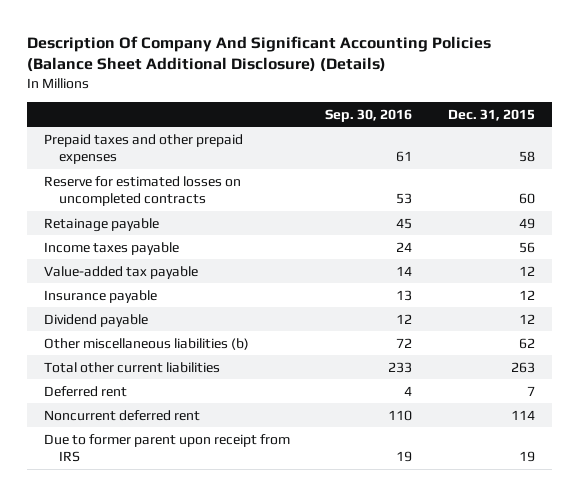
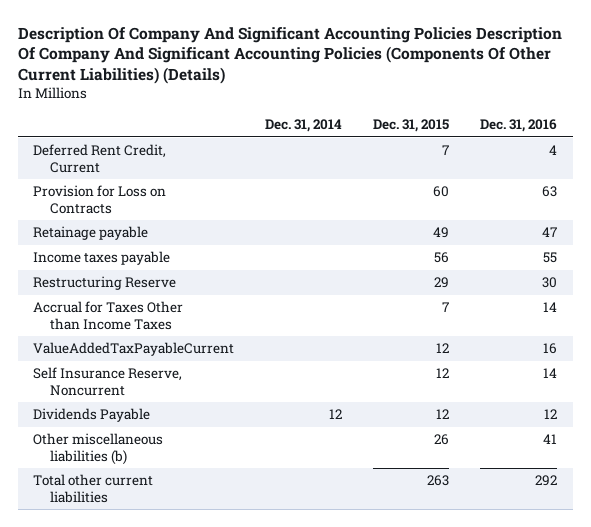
[26,36,491,73] Description Of Company And Significant Accounting Policies (Balance Sheet Additional Disclosure) (Details) -> [17,26,562,85] Description Of Company And Significant Accounting Policies Description Of Company And Significant Accounting Policies (Components Of Other Current Liabilities) (Details)
[325,108,413,122] Sep. 30, 2016 -> none
none -> [265,118,343,132] Dec. 31, 2014
none -> [480,118,558,132] Dec. 31, 2016
[44,133,244,164] Prepaid taxes and other prepaid expenses -> none
none -> [33,144,167,173] Deferred Rent Credit, Current
[44,175,242,206] Reserve for estimated losses on uncompleted contracts -> [33,185,167,214] Provision for Loss on Contracts
none -> [33,276,177,291] Restructuring Reserve
none -> [33,301,184,330] Accrual for Taxes Other than Income Taxes
[44,265,199,279] Value-added tax payable -> [33,342,235,357] ValueAddedTaxPayableCurrent
[44,289,158,303] Insurance payable -> [33,367,183,396] Self Insurance Reserve, Noncurrent
[44,313,149,327] Dividend payable -> [33,408,151,423] Dividends Payable
[518,337,535,349] 62 -> [434,434,450,446] 26
[44,385,128,397] Deferred rent -> none
[44,409,201,421] Noncurrent deferred rent -> none
[44,433,291,462] Due to former parent upon receipt from IRS -> none

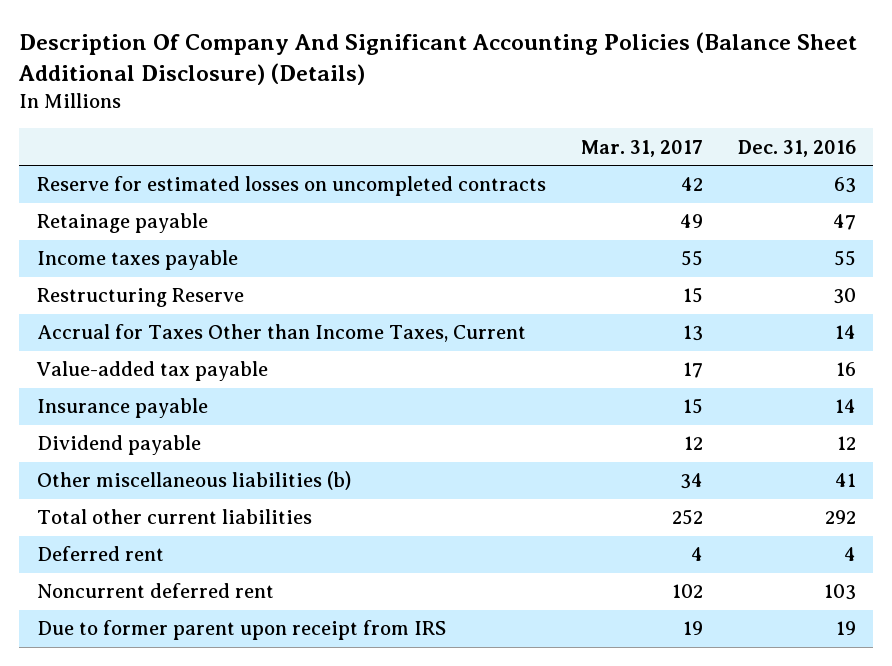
[17,26,562,85] Description Of Company And Significant Accounting Policies Description Of Company And Significant Accounting Policies (Components Of Other Current Liabilities) (Details) -> [18,32,858,86] Description Of Company And Significant Accounting Policies (Balance Sheet Additional Disclosure) (Details)
[265,118,343,132] Dec. 31, 2014 -> none
[373,118,450,132] Dec. 31, 2015 -> none
none -> [580,139,703,157] Mar. 31, 2017
[33,144,167,173] Deferred Rent Credit, Current -> none
[33,185,167,214] Provision for Loss on Contracts -> [36,176,546,197] Reserve for estimated losses on uncompleted contracts
[33,301,184,330] Accrual for Taxes Other than Income Taxes -> [36,324,526,343] Accrual for Taxes Other than Income Taxes, Current
[33,342,235,357] ValueAddedTaxPayableCurrent -> [35,361,268,382] Value-added tax payable
[33,367,183,396] Self Insurance Reserve, Noncurrent -> [36,398,208,419] Insurance payable
[33,408,151,423] Dividends Payable -> [36,435,201,456] Dividend payable
none -> [36,546,164,562] Deferred rent
none -> [36,583,274,599] Noncurrent deferred rent
none -> [36,620,446,641] Due to former parent upon receipt from IRS

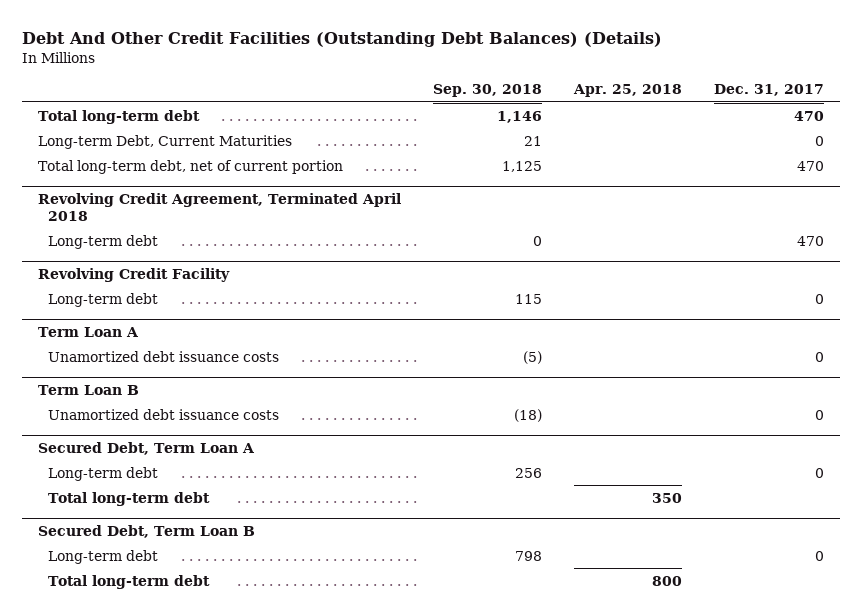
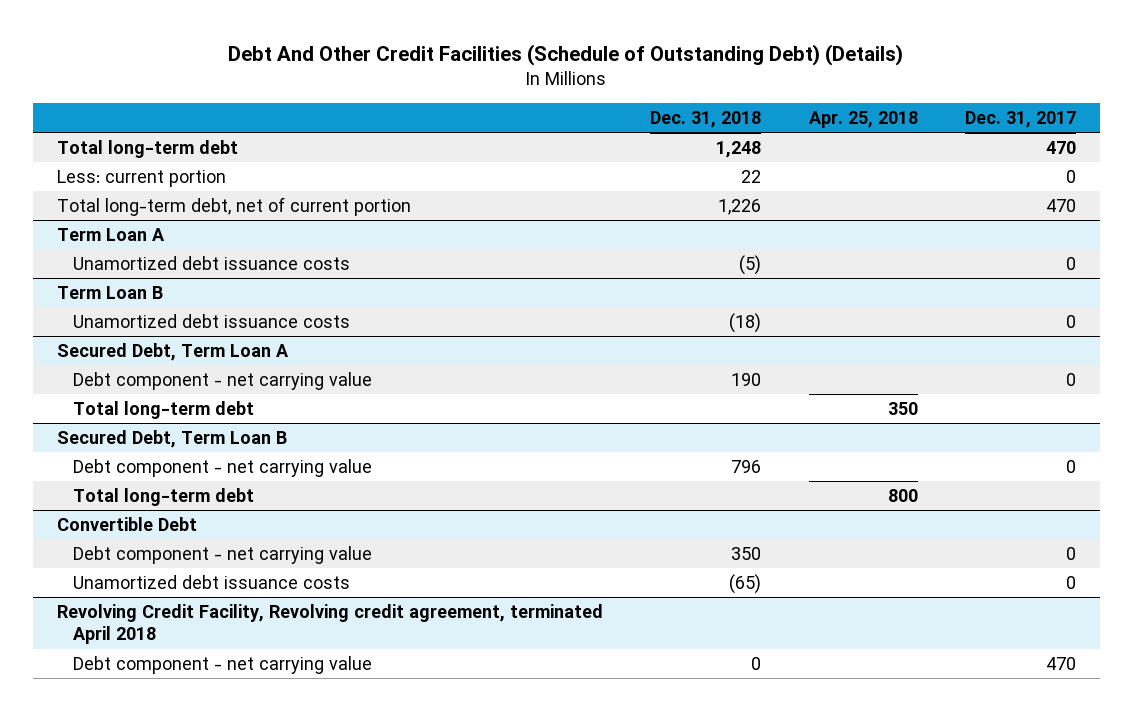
[21,31,662,47] Debt And Other Credit Facilities (Outstanding Debt Balances) (Details) -> [228,43,904,66] Debt And Other Credit Facilities (Schedule of Outstanding Debt) (Details)
[433,84,543,98] Sep. 30, 2018 -> none
none -> [650,110,762,128] Dec. 31, 2018
[37,134,292,149] Long-term Debt, Current Maturities -> [56,170,226,188] Less: current portion
[37,192,401,221] Revolving Credit Agreement, Terminated April 2018 -> none
[48,234,159,249] Long-term debt -> none
[37,267,230,282] Revolving Credit Facility -> none
[48,292,159,307] Long-term debt -> none
[48,466,159,481] Long-term debt -> [73,372,373,391] Debt component - net carrying value
[48,549,159,564] Long-term debt -> [73,459,373,478] Debt component - net carrying value
none -> [56,517,197,532] Convertible Debt
none -> [73,546,373,565] Debt component - net carrying value
none -> [73,575,351,590] Unamortized debt issuance costs
none -> [56,604,603,645] Revolving Credit Facility, Revolving credit agreement, terminated April 2018
none -> [73,656,373,675] Debt component - net carrying value

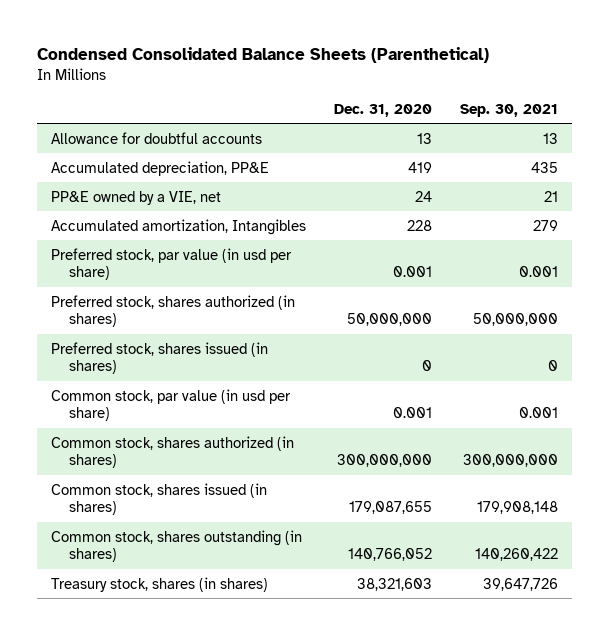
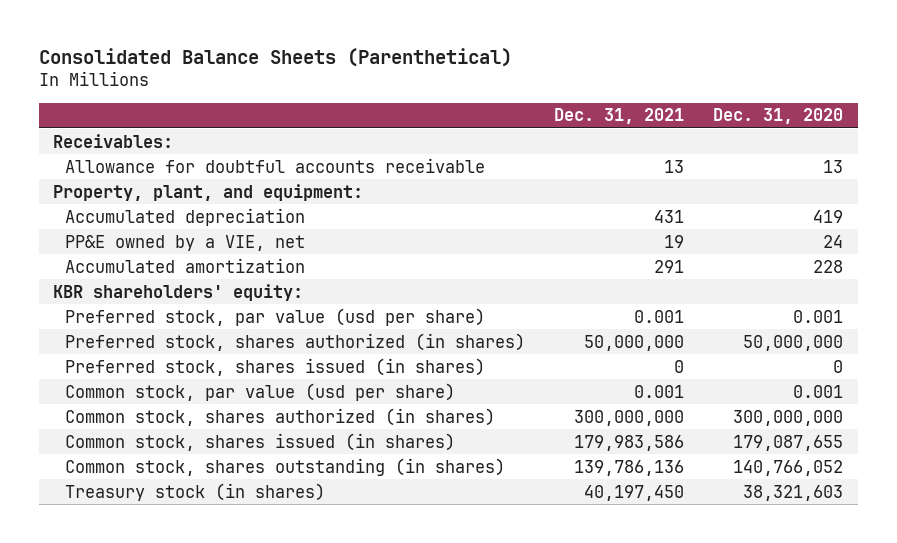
[37,46,490,63] Condensed Consolidated Balance Sheets (Parenthetical) -> [38,48,512,68] Consolidated Balance Sheets (Parenthetical)
[459,103,558,117] Sep. 30, 2021 -> none
none -> [554,108,685,125] Dec. 31, 2021
none -> [53,133,174,148] Receivables:
[51,131,263,144] Allowance for doubtful accounts -> [64,157,485,173] Allowance for doubtful accounts receivable
none -> [53,183,364,201] Property, plant, and equipment:
[51,160,270,176] Accumulated depreciation, PP&E -> [64,207,305,226] Accumulated depreciation
[51,218,307,235] Accumulated amortization, Intangibles -> [64,257,305,273] Accumulated amortization
none -> [53,283,304,301] KBR shareholders' equity:
[51,247,293,281] Preferred stock, par value (in usd per share) -> [64,307,485,326] Preferred stock, par value (usd per share)
[51,388,292,422] Common stock, par value (in usd per share) -> [64,382,455,401] Common stock, par value (usd per share)
[51,576,269,592] Treasury stock, shares (in shares) -> [64,482,325,501] Treasury stock (in shares)

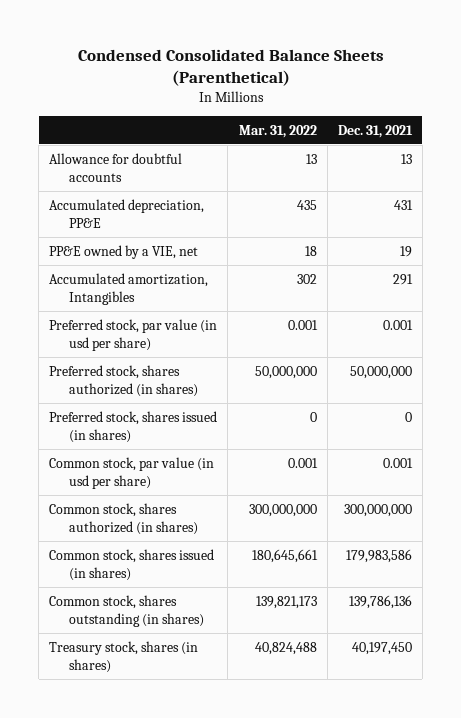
[38,48,512,68] Consolidated Balance Sheets (Parenthetical) -> [77,48,384,86] Condensed Consolidated Balance Sheets (Parenthetical)
[713,108,844,125] Dec. 31, 2020 -> none
none -> [238,124,317,138] Mar. 31, 2022
[53,133,174,148] Receivables: -> none
[53,183,364,201] Property, plant, and equipment: -> none
[64,157,485,173] Allowance for doubtful accounts receivable -> [49,152,183,182] Allowance for doubtful accounts
[64,207,305,226] Accumulated depreciation -> [49,198,205,228] Accumulated depreciation, PP&E
[53,283,304,301] KBR shareholders' equity: -> none
[64,257,305,273] Accumulated amortization -> [49,272,209,305] Accumulated amortization, Intangibles
[64,307,485,326] Preferred stock, par value (usd per share) -> [49,318,218,351] Preferred stock, par value (in usd per share)
[64,382,455,401] Common stock, par value (usd per share) -> [49,456,215,489] Common stock, par value (in usd per share)
[64,482,325,501] Treasury stock (in shares) -> [49,640,199,673] Treasury stock, shares (in shares)

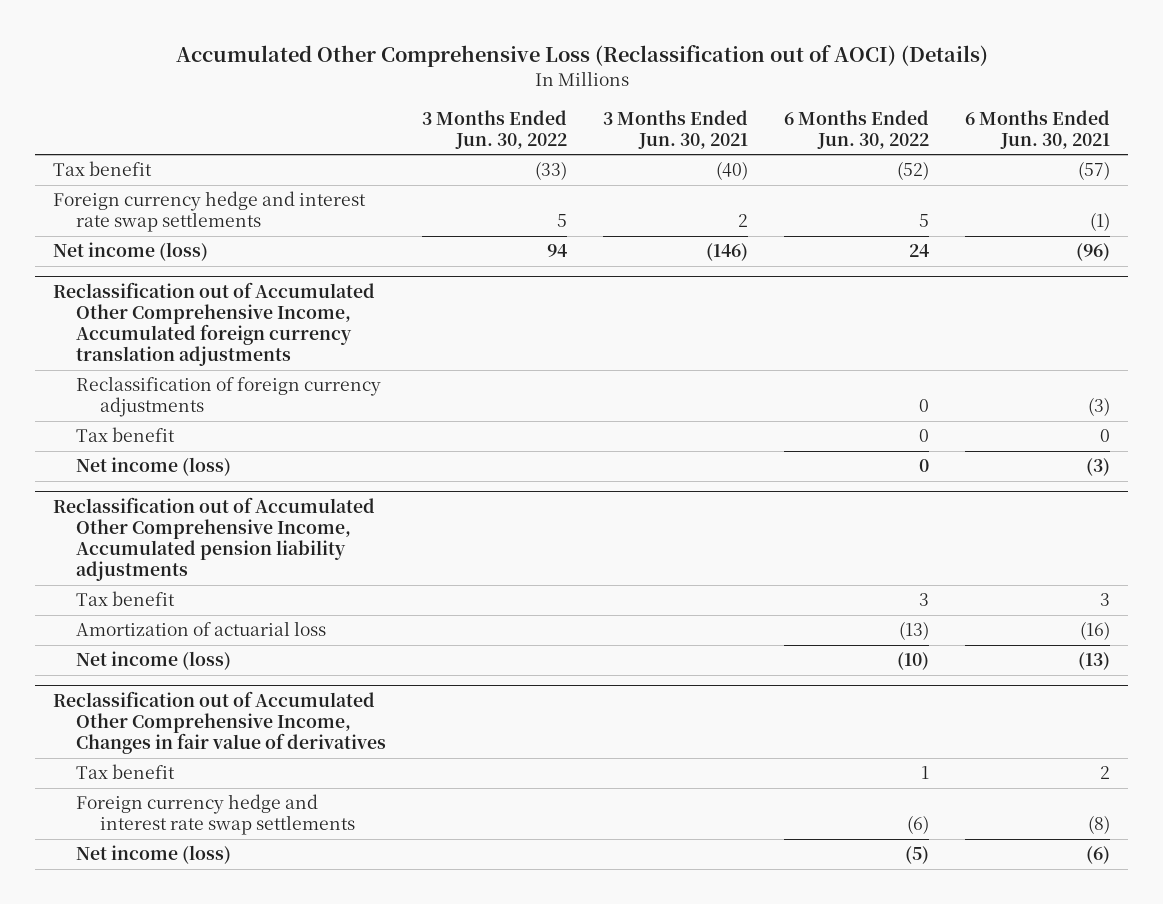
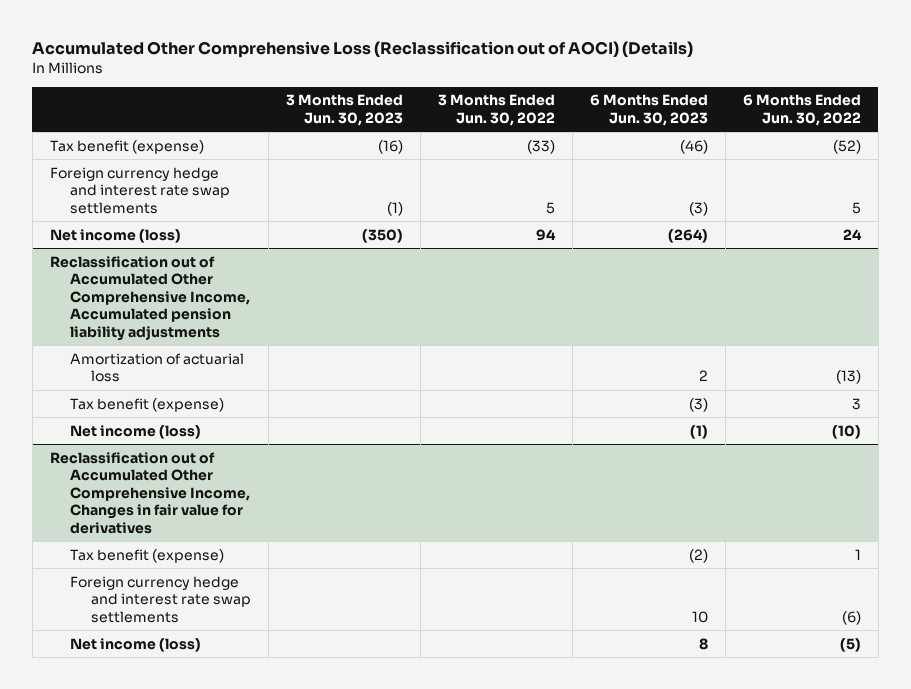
[603,109,749,149] 3 Months Ended Jun. 30, 2021 -> none
[965,109,1111,149] 6 Months Ended Jun. 30, 2021 -> none
none -> [285,94,403,126] 3 Months Ended Jun. 30, 2023
none -> [589,94,708,126] 6 Months Ended Jun. 30, 2023
[53,161,153,177] Tax benefit -> [49,139,204,154] Tax benefit (expense)
[53,281,376,367] Reclassification out of Accumulated Other Comprehensive Income, Accumulated foreign currency translation adjustments -> none
[76,376,382,418] Reclassification of foreign currency adjustments -> none
[76,427,176,443] Tax benefit -> none
[76,457,232,477] Net income (loss) -> none
[76,591,176,607] Tax benefit -> none
none -> [70,397,225,412] Tax benefit (expense)
[53,690,387,755] Reclassification out of Accumulated Other Comprehensive Income, Changes in fair value of derivatives -> [49,451,251,534] Reclassification out of Accumulated Other Comprehensive Income, Changes in fair value for derivatives
[76,764,176,780] Tax benefit -> [70,548,225,563] Tax benefit (expense)

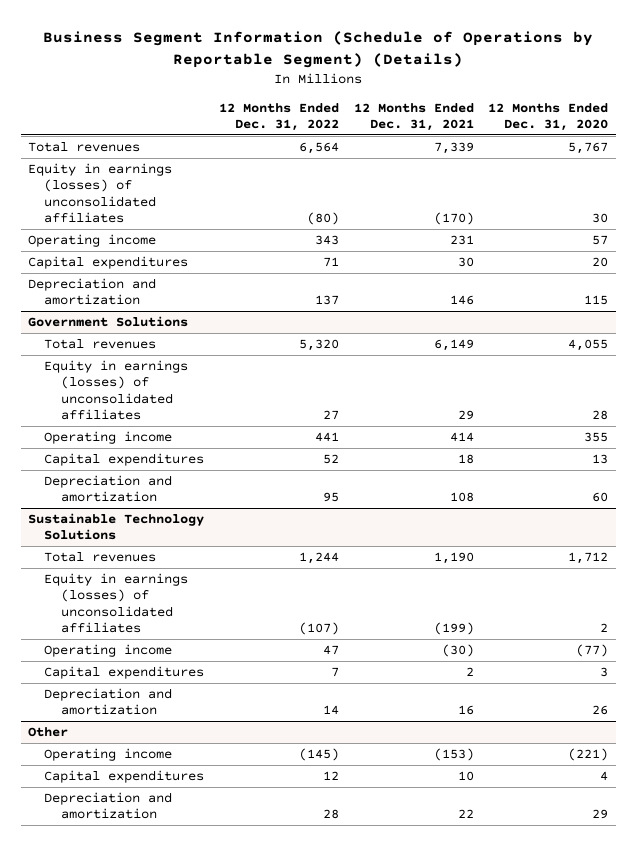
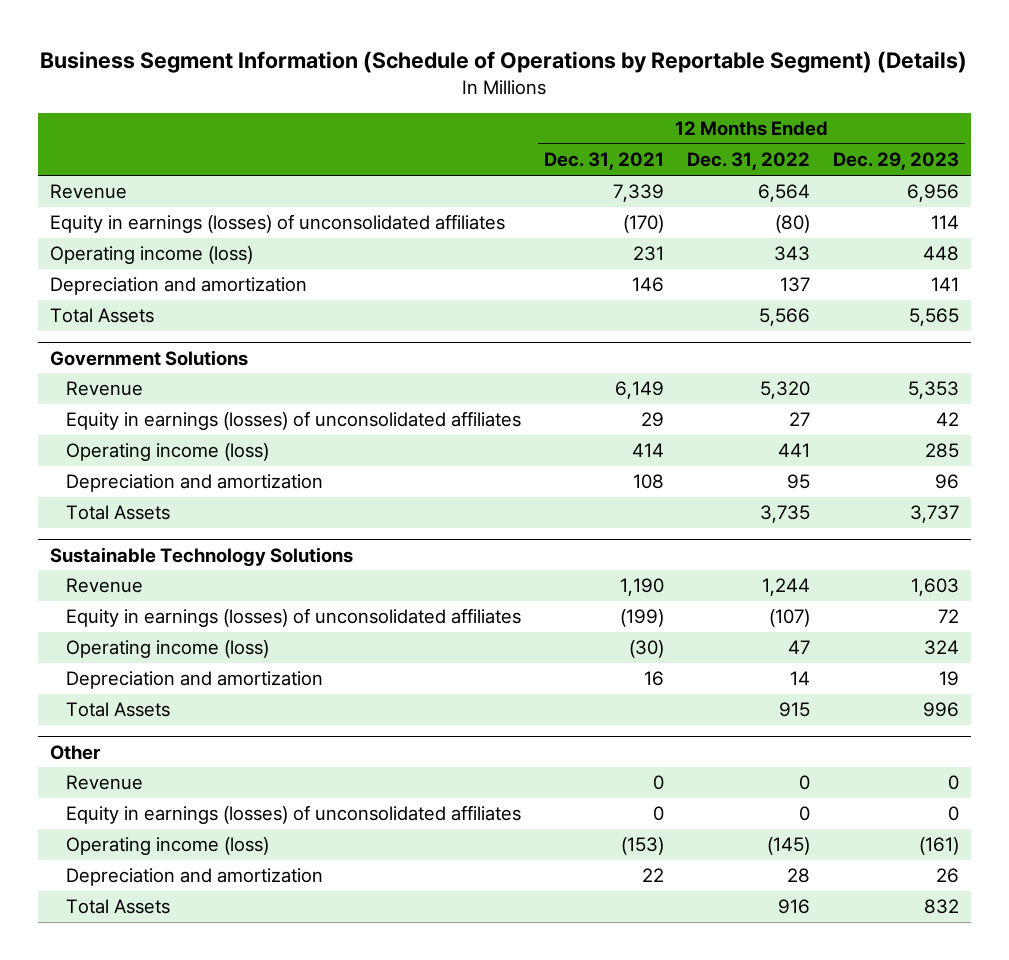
[488,102,609,131] 12 Months Ended Dec. 31, 2020 -> none
none -> [833,152,960,171] Dec. 29, 2023
[28,142,141,153] Total revenues -> [49,184,127,200] Revenue
[28,256,189,270] Capital expenditures -> none
[28,234,157,248] Operating income -> [49,246,253,265] Operating income (loss)
none -> [49,308,154,324] Total Assets
[44,339,157,350] Total revenues -> [66,381,144,397] Revenue
[44,453,205,467] Capital expenditures -> none
[44,431,173,445] Operating income -> [66,443,270,462] Operating income (loss)
none -> [66,505,171,521] Total Assets
[44,552,157,563] Total revenues -> [66,578,144,594] Revenue
[44,666,205,680] Capital expenditures -> none
[44,644,173,658] Operating income -> [66,640,270,659] Operating income (loss)
none -> [66,702,171,718] Total Assets
[44,770,205,784] Capital expenditures -> none
none -> [66,775,144,791] Revenue
none -> [66,805,522,825] Equity in earnings (losses) of unconsolidated affiliates
[44,748,173,762] Operating income -> [66,837,270,856] Operating income (loss)
none -> [66,899,171,915] Total Assets

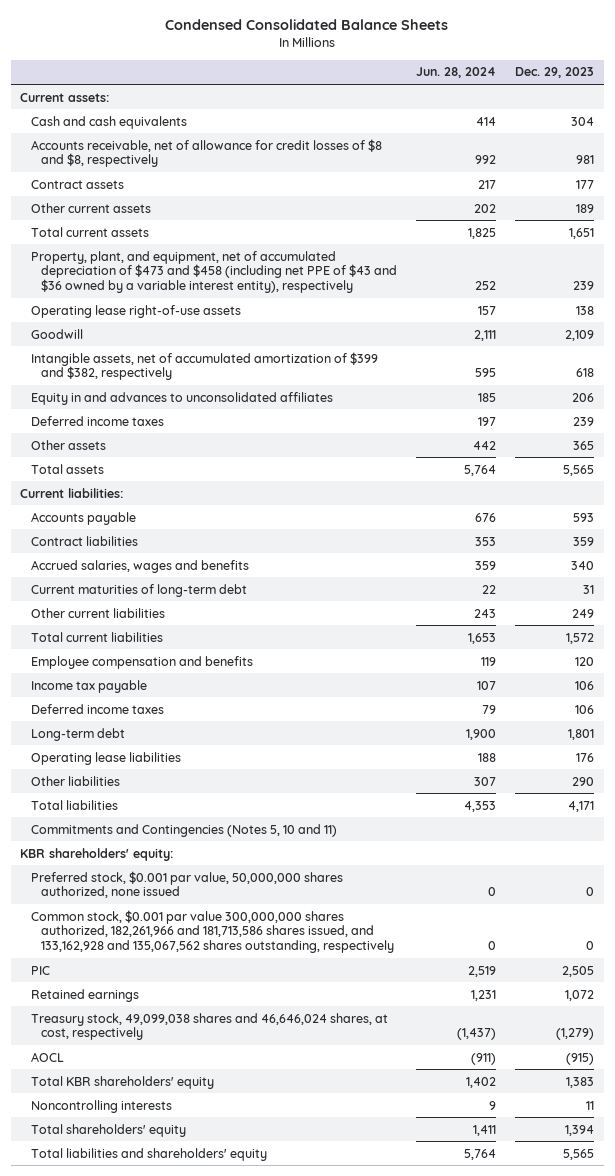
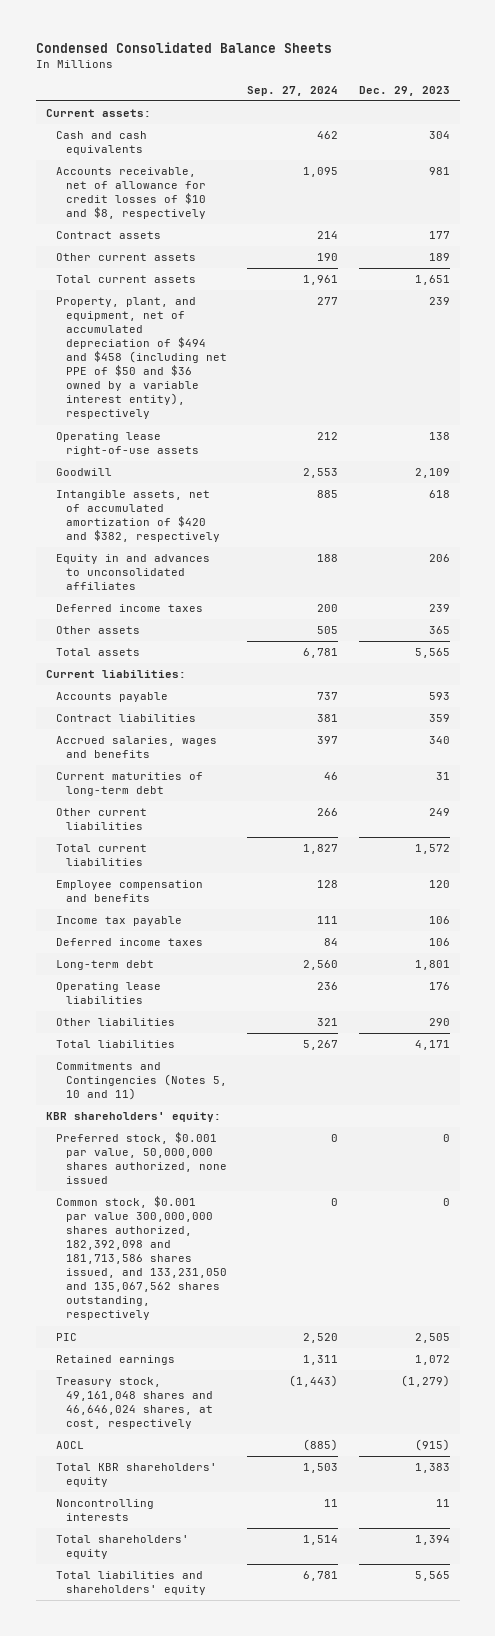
[416,67,497,79] Jun. 28, 2024 -> none
none -> [247,85,339,96] Sep. 27, 2024
[30,138,382,168] Accounts receivable, net of allowance for credit losses of $8 and $8, respectively -> [56,167,207,220] Accounts receivable, net of allowance for credit losses of $10 and $8, respectively
[30,250,397,294] Property, plant, and equipment, net of accumulated depreciation of $473 and $458 (including net PPE of $43 and $36 owned by a variable interest entity), respectively -> [56,297,228,420] Property, plant, and equipment, net of accumulated depreciation of $494 and $458 (including net PPE of $50 and $36 owned by a variable interest entity), respectively
[30,351,378,381] Intangible assets, net of accumulated amortization of $399 and $382, respectively -> [56,490,221,543] Intangible assets, net of accumulated amortization of $420 and $382, respectively
[30,909,394,954] Common stock, $0.001 par value 300,000,000 shares authorized, 182,261,966 and 181,713,586 shares issued, and 133,162,928 and 135,067,562 shares outstanding, respectively -> [56,1196,228,1321] Common stock, $0.001 par value 300,000,000 shares authorized, 182,392,098 and 181,713,586 shares issued, and 133,231,050 and 135,067,562 shares outstanding, respectively
[30,1012,388,1041] Treasury stock, 49,099,038 shares and 46,646,024 shares, at cost, respectively -> [56,1377,214,1430] Treasury stock, 49,161,048 shares and 46,646,024 shares, at cost, respectively

